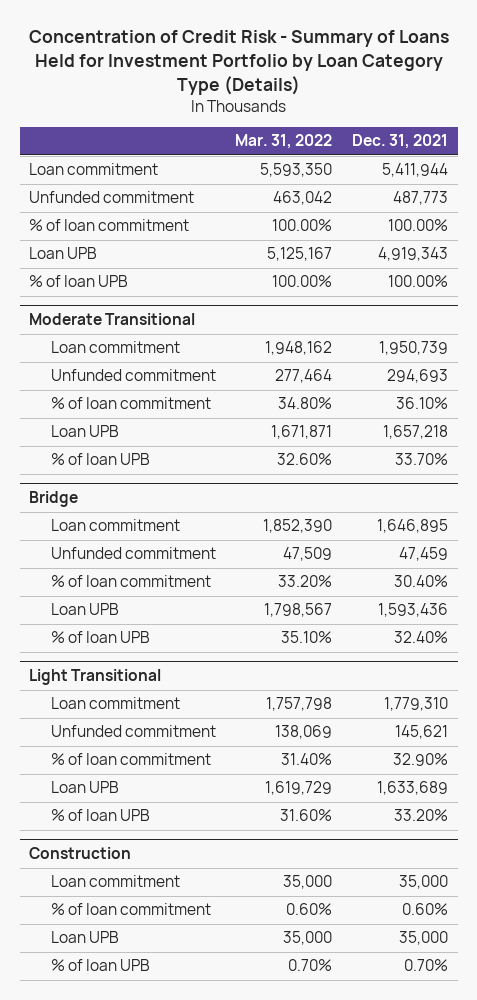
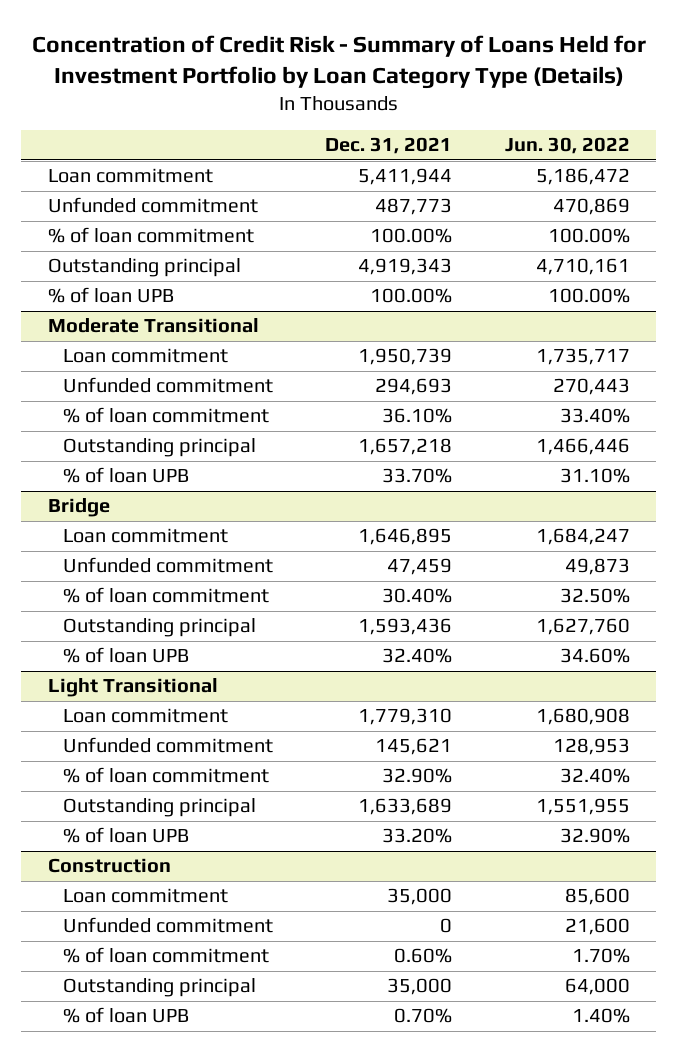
[235,134,333,150] Mar. 31, 2022 -> none
none -> [504,137,630,155] Jun. 30, 2022
[29,247,98,260] Loan UPB -> [47,258,241,278] Outstanding principal
[50,425,119,438] Loan UPB -> [62,438,256,458] Outstanding principal
[50,603,119,616] Loan UPB -> [62,618,256,638] Outstanding principal
[50,781,119,794] Loan UPB -> [62,798,256,818] Outstanding principal
none -> [62,917,273,934] Unfunded commitment
[50,931,119,944] Loan UPB -> [62,978,256,998] Outstanding principal

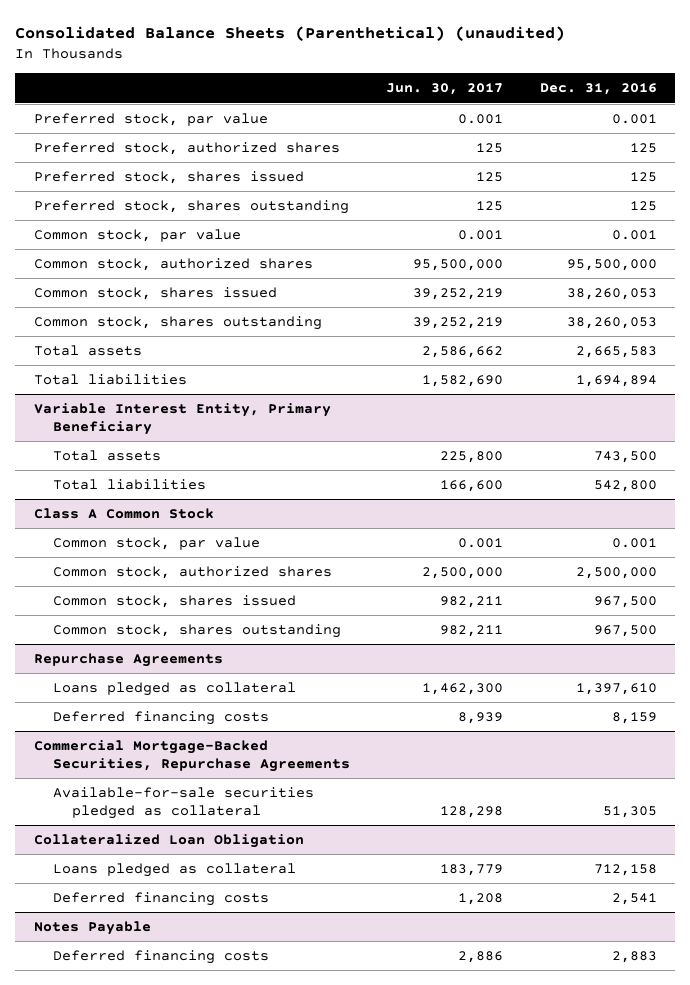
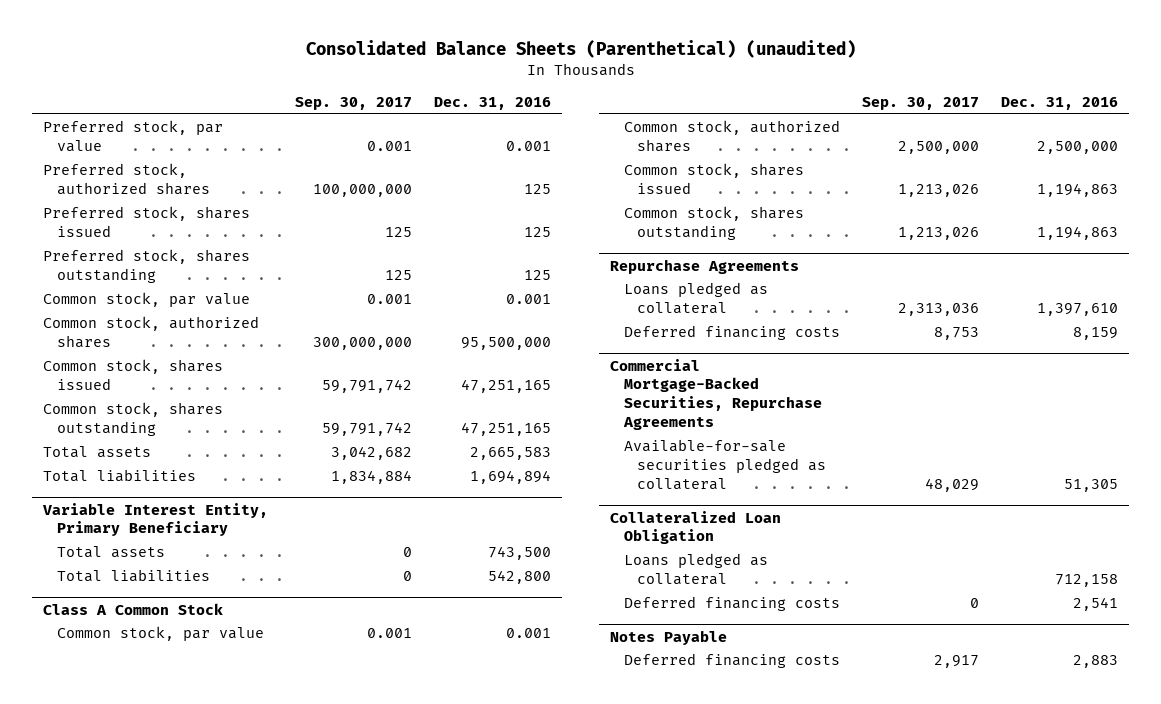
[386,83,504,96] Jun. 30, 2017 -> none
none -> [294,96,412,110] Sep. 30, 2017
[566,288,657,301] 38,260,053 -> [461,378,552,393] 47,251,165
[566,317,657,330] 38,260,053 -> [461,421,552,436] 47,251,165
[593,596,657,609] 967,500 -> [1037,182,1119,197] 1,194,863
[593,625,657,638] 967,500 -> [1037,225,1119,240] 1,194,863

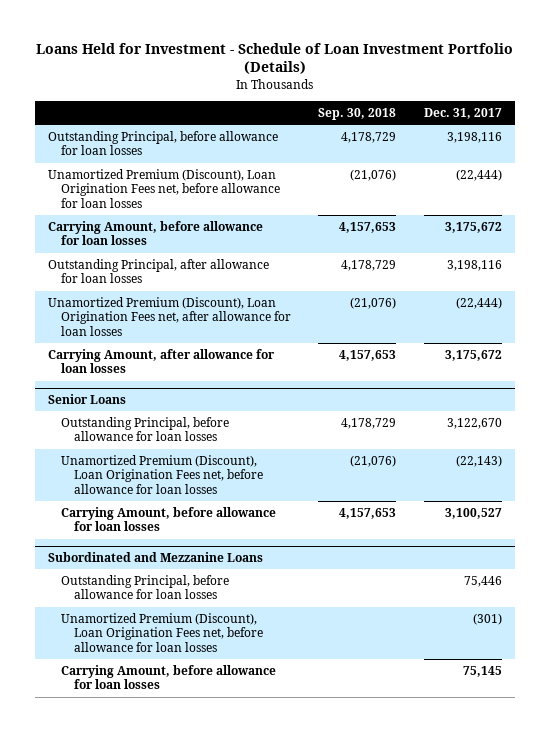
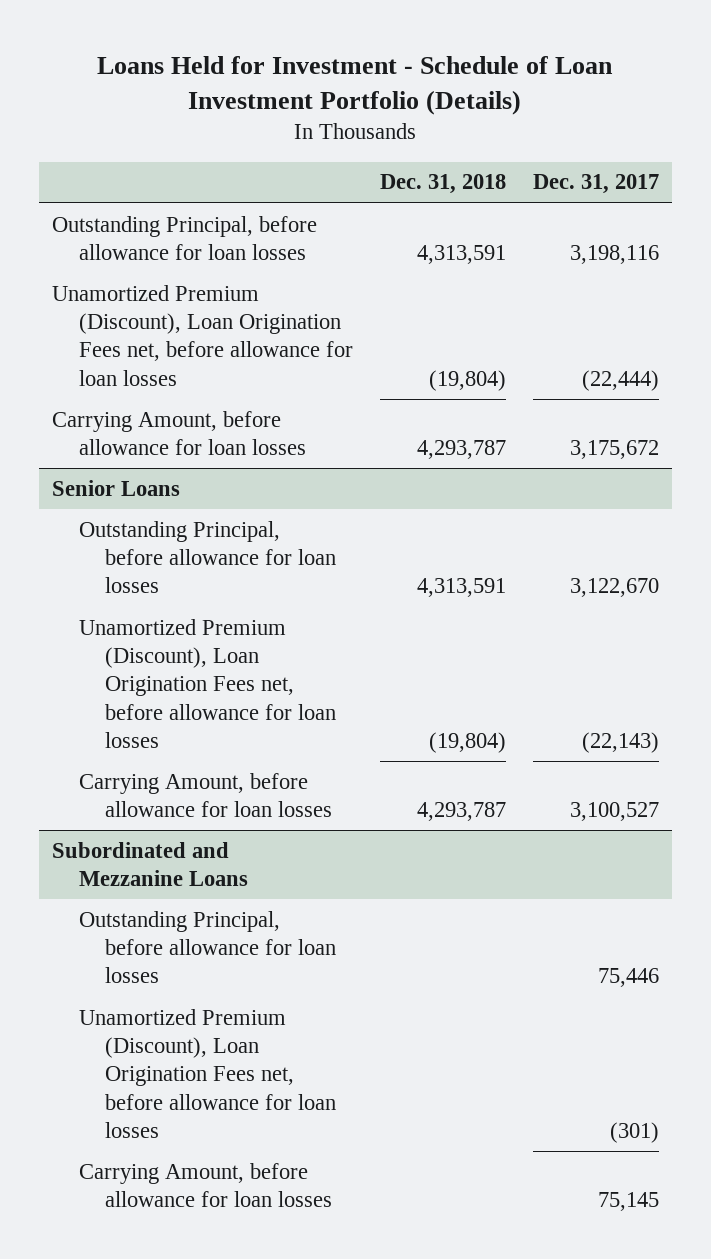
[318,107,397,120] Sep. 30, 2018 -> none
none -> [379,174,506,195] Dec. 31, 2018
[48,259,270,284] Outstanding Principal, after allowance for loan losses -> none
[48,297,292,336] Unamortized Premium (Discount), Loan Origination Fees net, after allowance for loan losses -> none
[48,349,276,374] Carrying Amount, after allowance for loan losses -> none

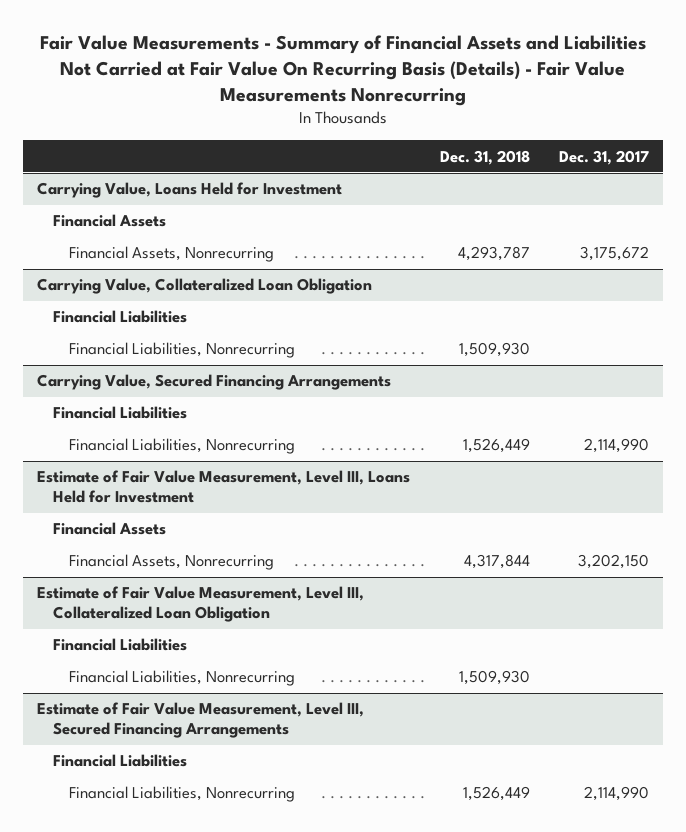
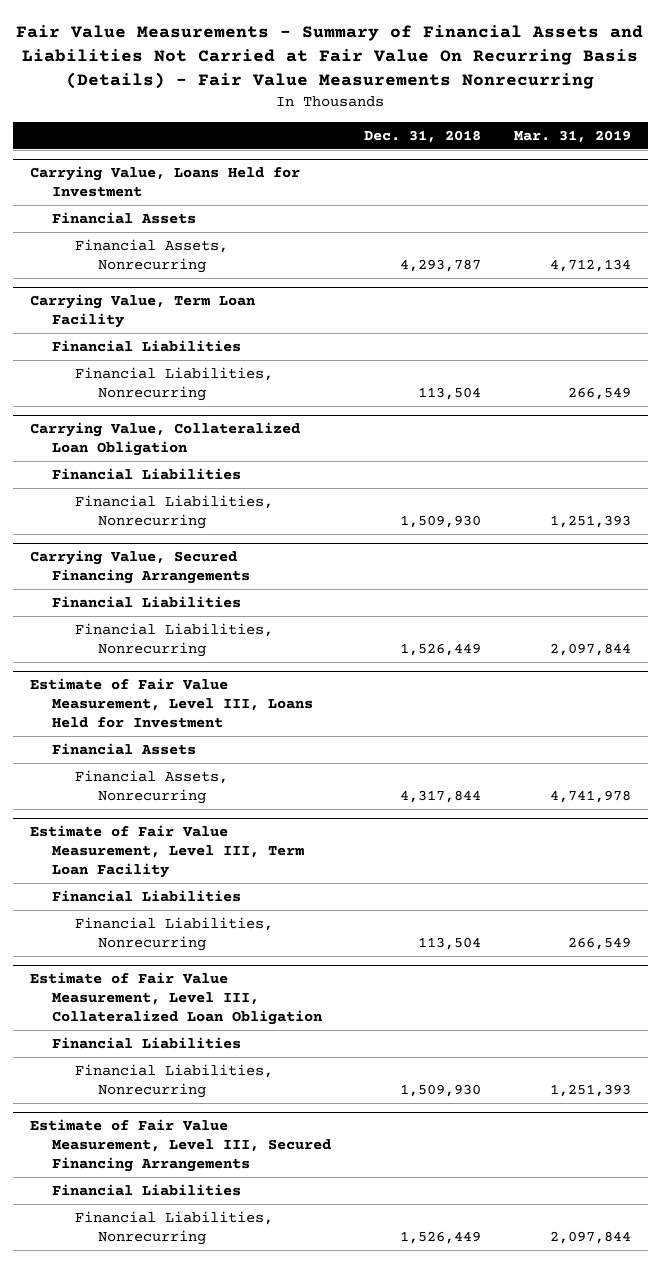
[558,149,649,165] Dec. 31, 2017 -> none
none -> [514,129,632,143] Mar. 31, 2019
none -> [29,294,256,329] Carrying Value, Term Loan Facility
none -> [52,339,242,352] Financial Liabilities
none -> [74,366,273,401] Financial Liabilities, Nonrecurring
none -> [29,825,305,879] Estimate of Fair Value Measurement, Level III, Term Loan Facility
none -> [52,889,242,902] Financial Liabilities
none -> [74,916,273,951] Financial Liabilities, Nonrecurring

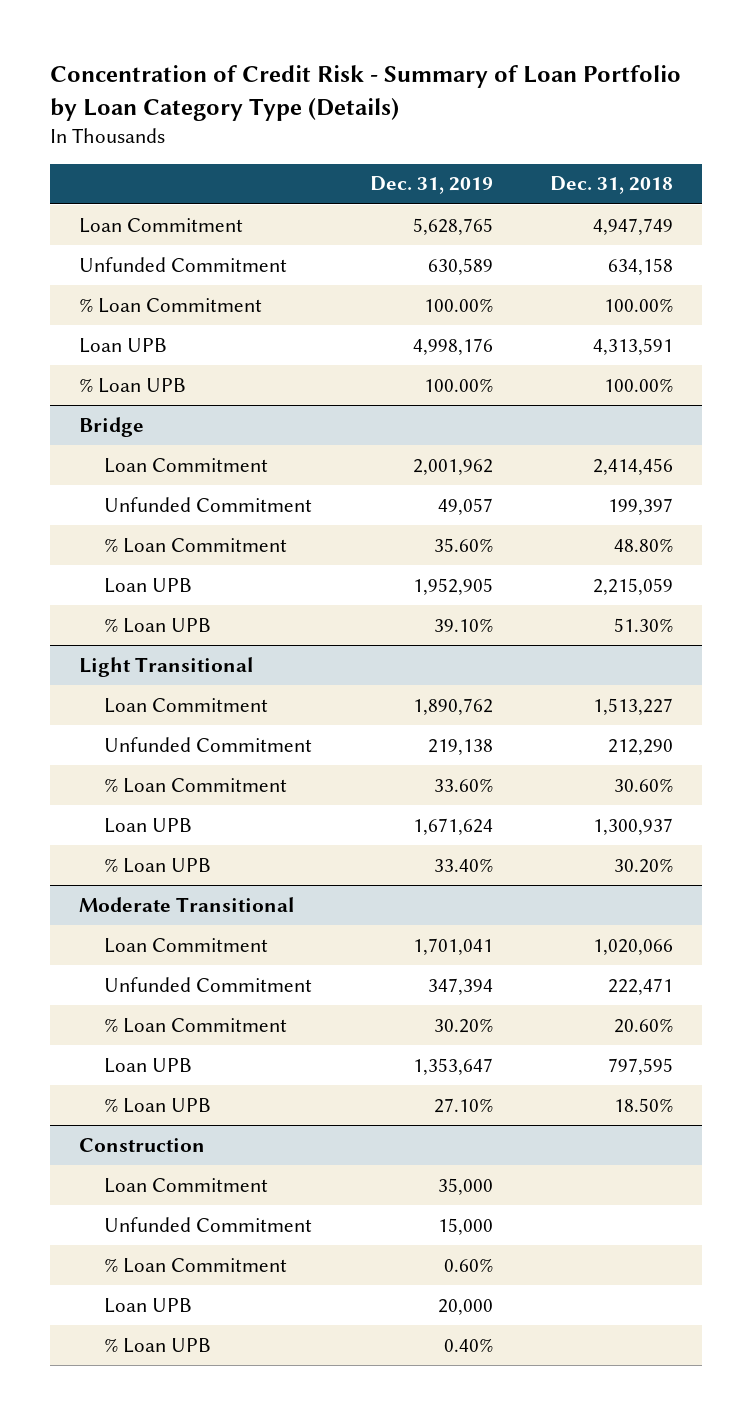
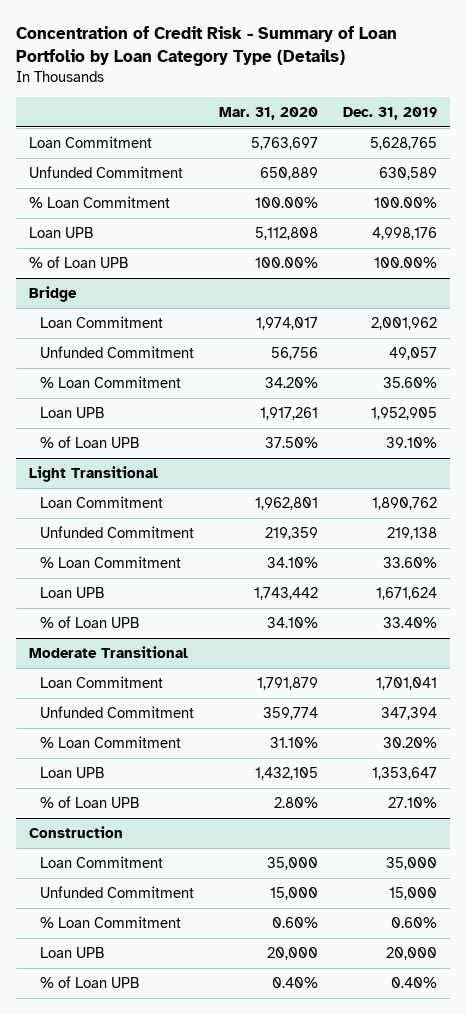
[550,176,674,195] Dec. 31, 2018 -> none
none -> [219,107,319,121] Mar. 31, 2020
[78,377,186,393] % Loan UPB -> [28,255,128,268] % of Loan UPB
[103,617,211,633] % Loan UPB -> [40,435,140,448] % of Loan UPB
[103,857,211,873] % Loan UPB -> [40,615,140,628] % of Loan UPB
[103,1097,211,1113] % Loan UPB -> [40,795,140,808] % of Loan UPB
[103,1337,211,1353] % Loan UPB -> [40,975,140,988] % of Loan UPB

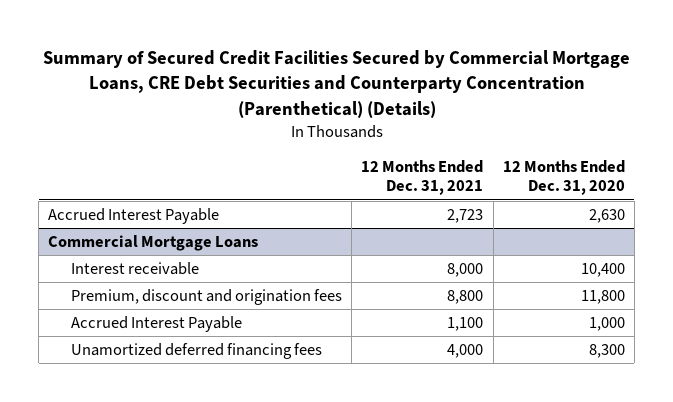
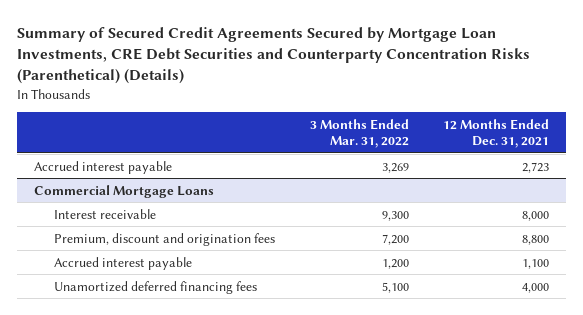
[42,50,630,118] Summary of Secured Credit Facilities Secured by Commercial Mortgage Loans, CRE Debt Securities and Counterparty Concentration (Parenthetical) (Details) -> [16,26,530,85] Summary of Secured Credit Agreements Secured by Mortgage Loan Investments, CRE Debt Securities and Counterparty Concentration Risks (Parenthetical) (Details)
[502,159,625,196] 12 Months Ended Dec. 31, 2020 -> none
none -> [309,118,409,148] 3 Months Ended Mar. 31, 2022
[48,207,220,224] Accrued Interest Payable -> [33,160,172,174] Accrued interest payable
[71,315,243,332] Accrued Interest Payable -> [54,256,193,270] Accrued interest payable

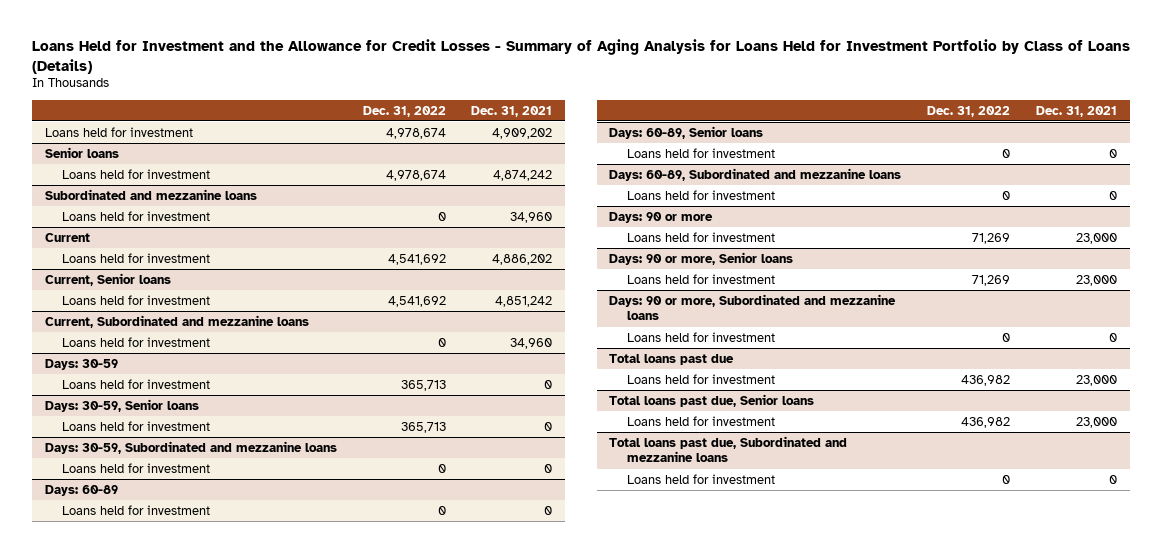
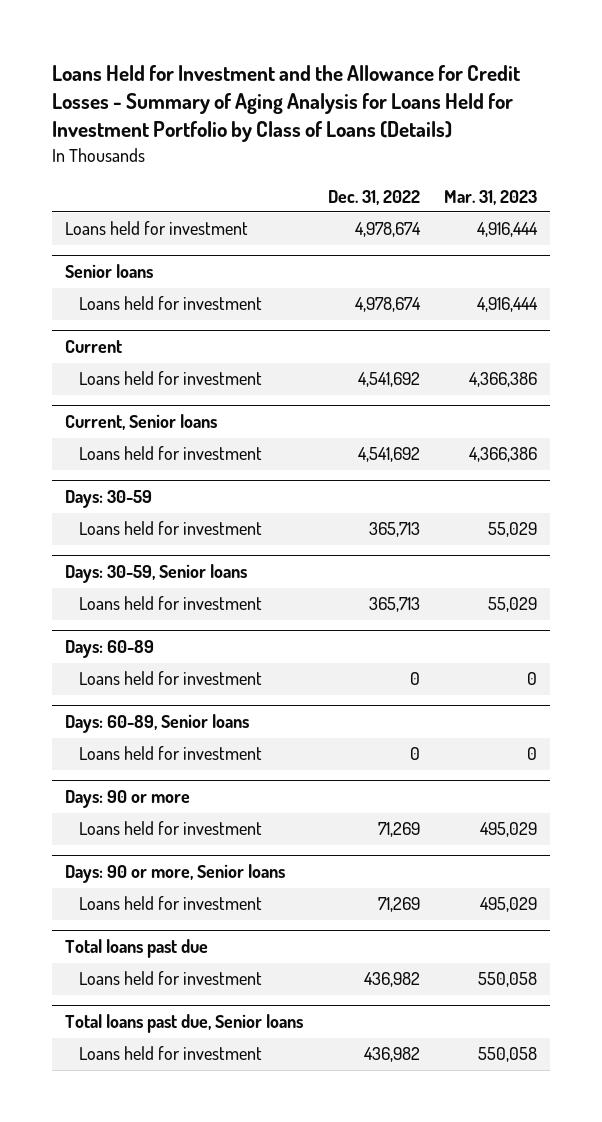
[471,105,553,117] Dec. 31, 2021 -> none
none -> [444,189,538,205] Mar. 31, 2023
[44,188,257,200] Subordinated and mezzanine loans -> none
[62,210,211,221] Loans held for investment -> none
[44,314,309,328] Current, Subordinated and mezzanine loans -> none
[62,336,211,347] Loans held for investment -> none
[44,440,337,454] Days: 30-59, Subordinated and mezzanine loans -> none
[62,462,211,473] Loans held for investment -> none
[609,167,902,181] Days: 60-89, Subordinated and mezzanine loans -> none
[626,189,775,200] Loans held for investment -> none
[609,293,897,321] Days: 90 or more, Subordinated and mezzanine loans -> none
[626,331,775,342] Loans held for investment -> none
[609,435,848,463] Total loans past due, Subordinated and mezzanine loans -> none
[626,473,775,484] Loans held for investment -> none

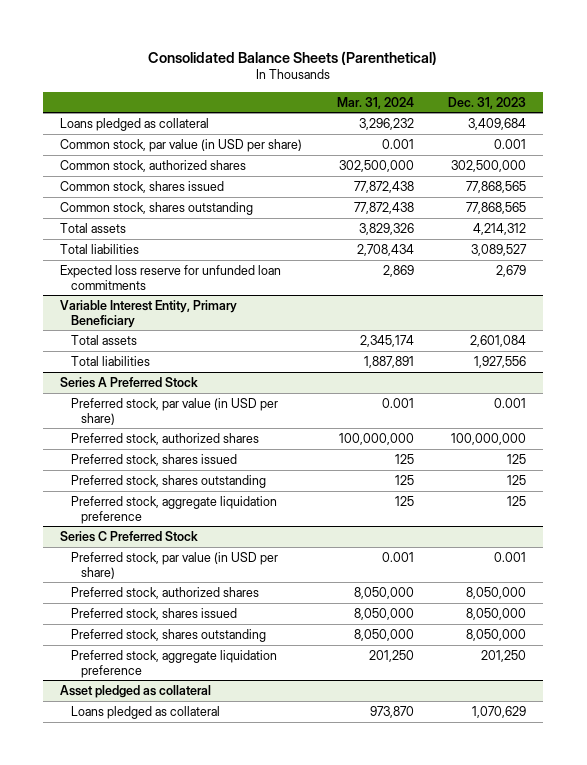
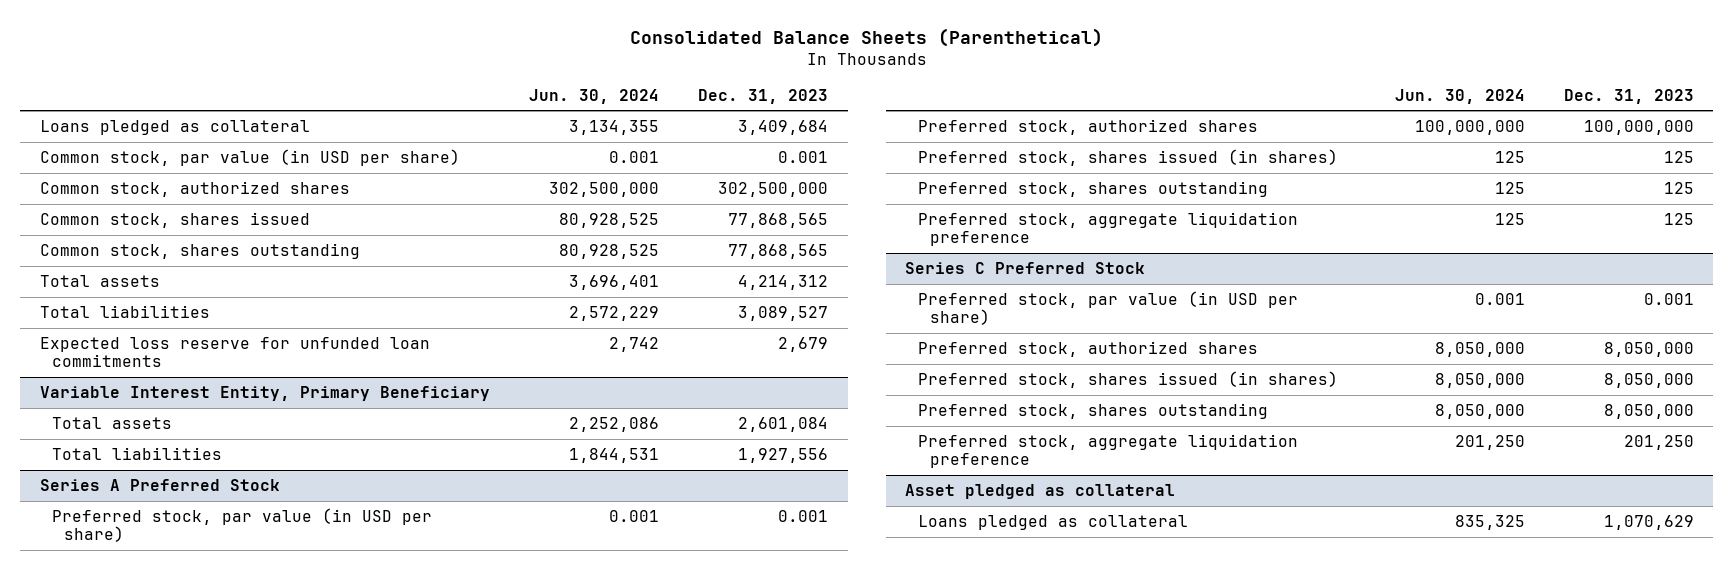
[336,96,414,109] Mar. 31, 2024 -> none
none -> [528,88,659,104] Jun. 30, 2024
[70,453,237,466] Preferred stock, shares issued -> [917,148,1338,166] Preferred stock, shares issued (in shares)
[70,607,237,620] Preferred stock, shares issued -> [917,370,1338,388] Preferred stock, shares issued (in shares)

